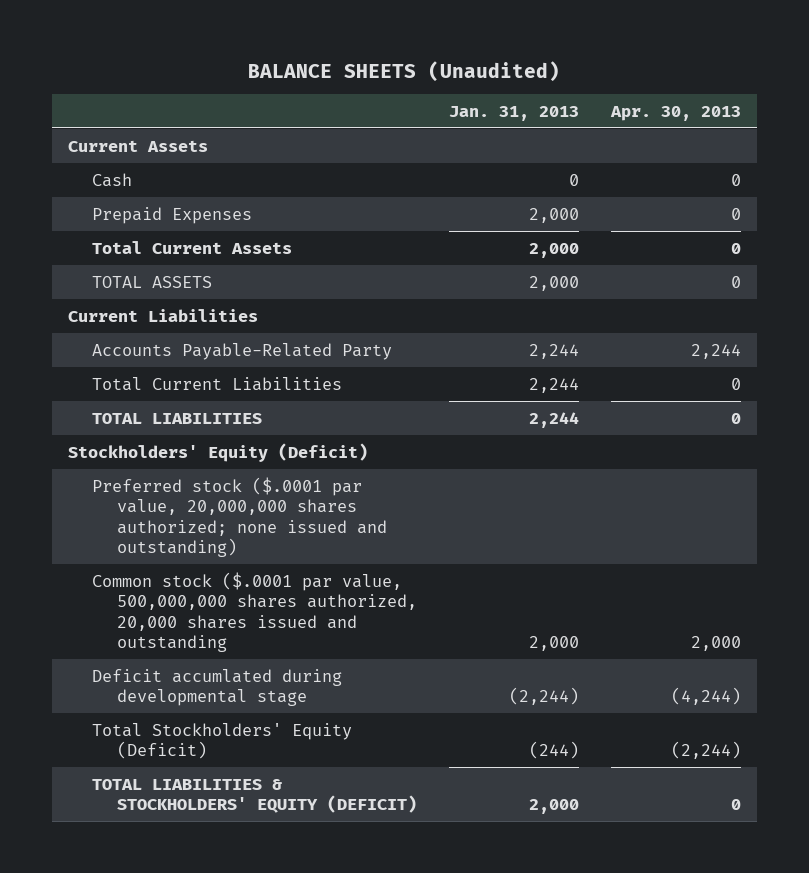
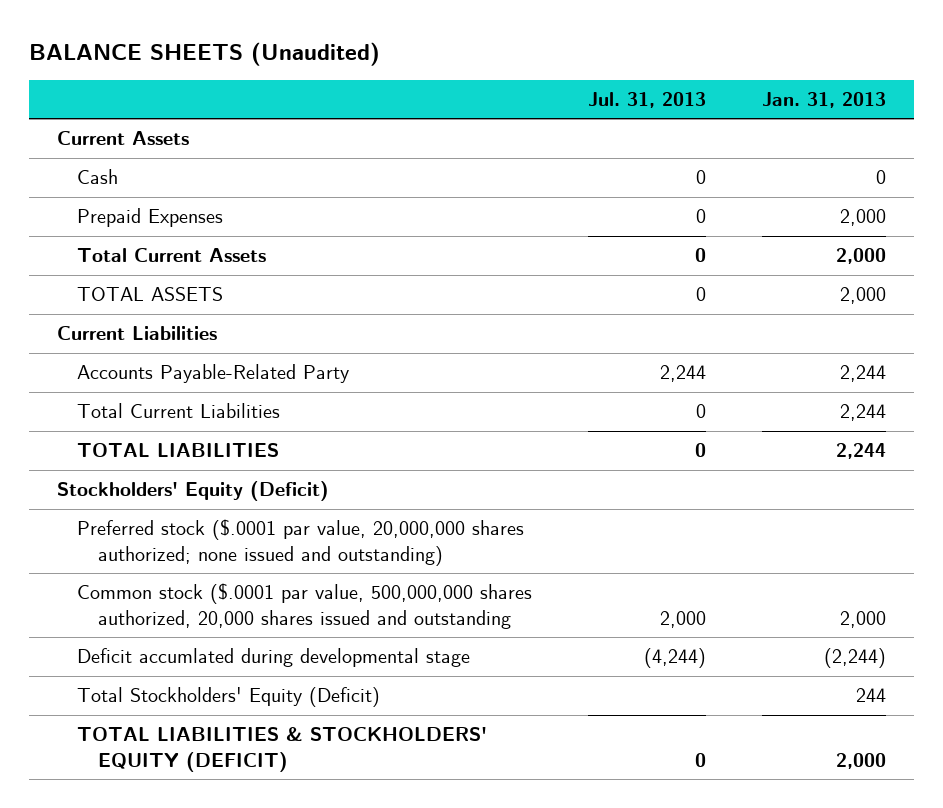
[610,105,742,121] Apr. 30, 2013 -> none
none -> [588,91,707,108] Jul. 31, 2013
[529,741,580,760] (244) -> [856,688,887,703] 244

